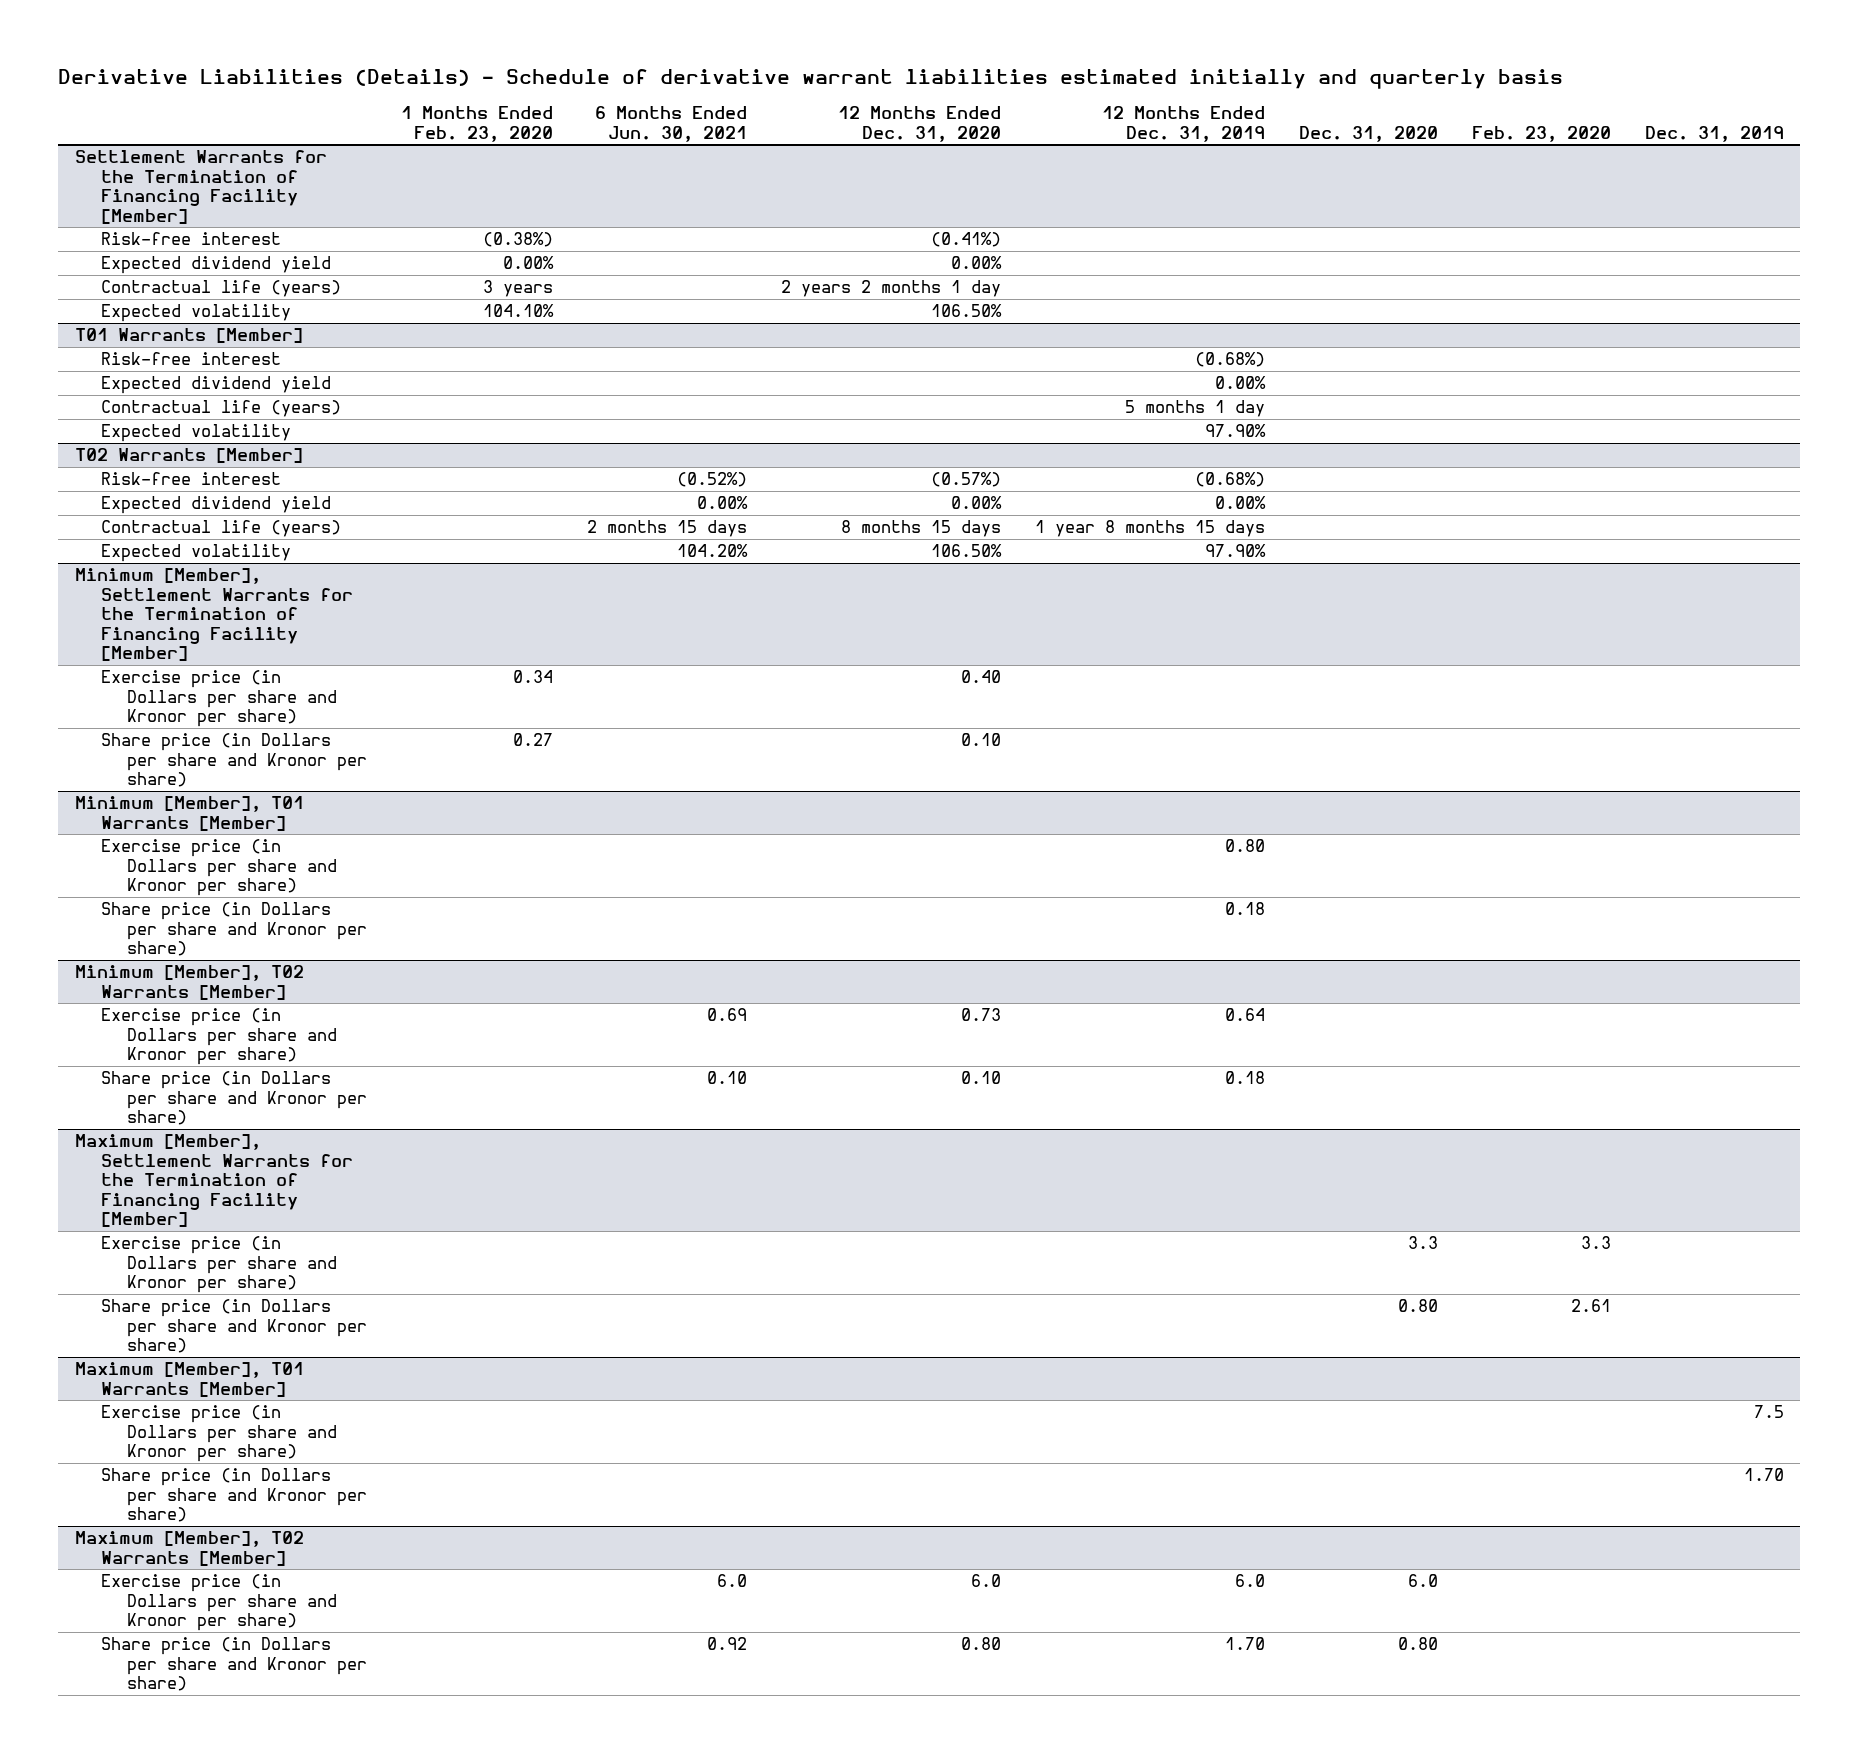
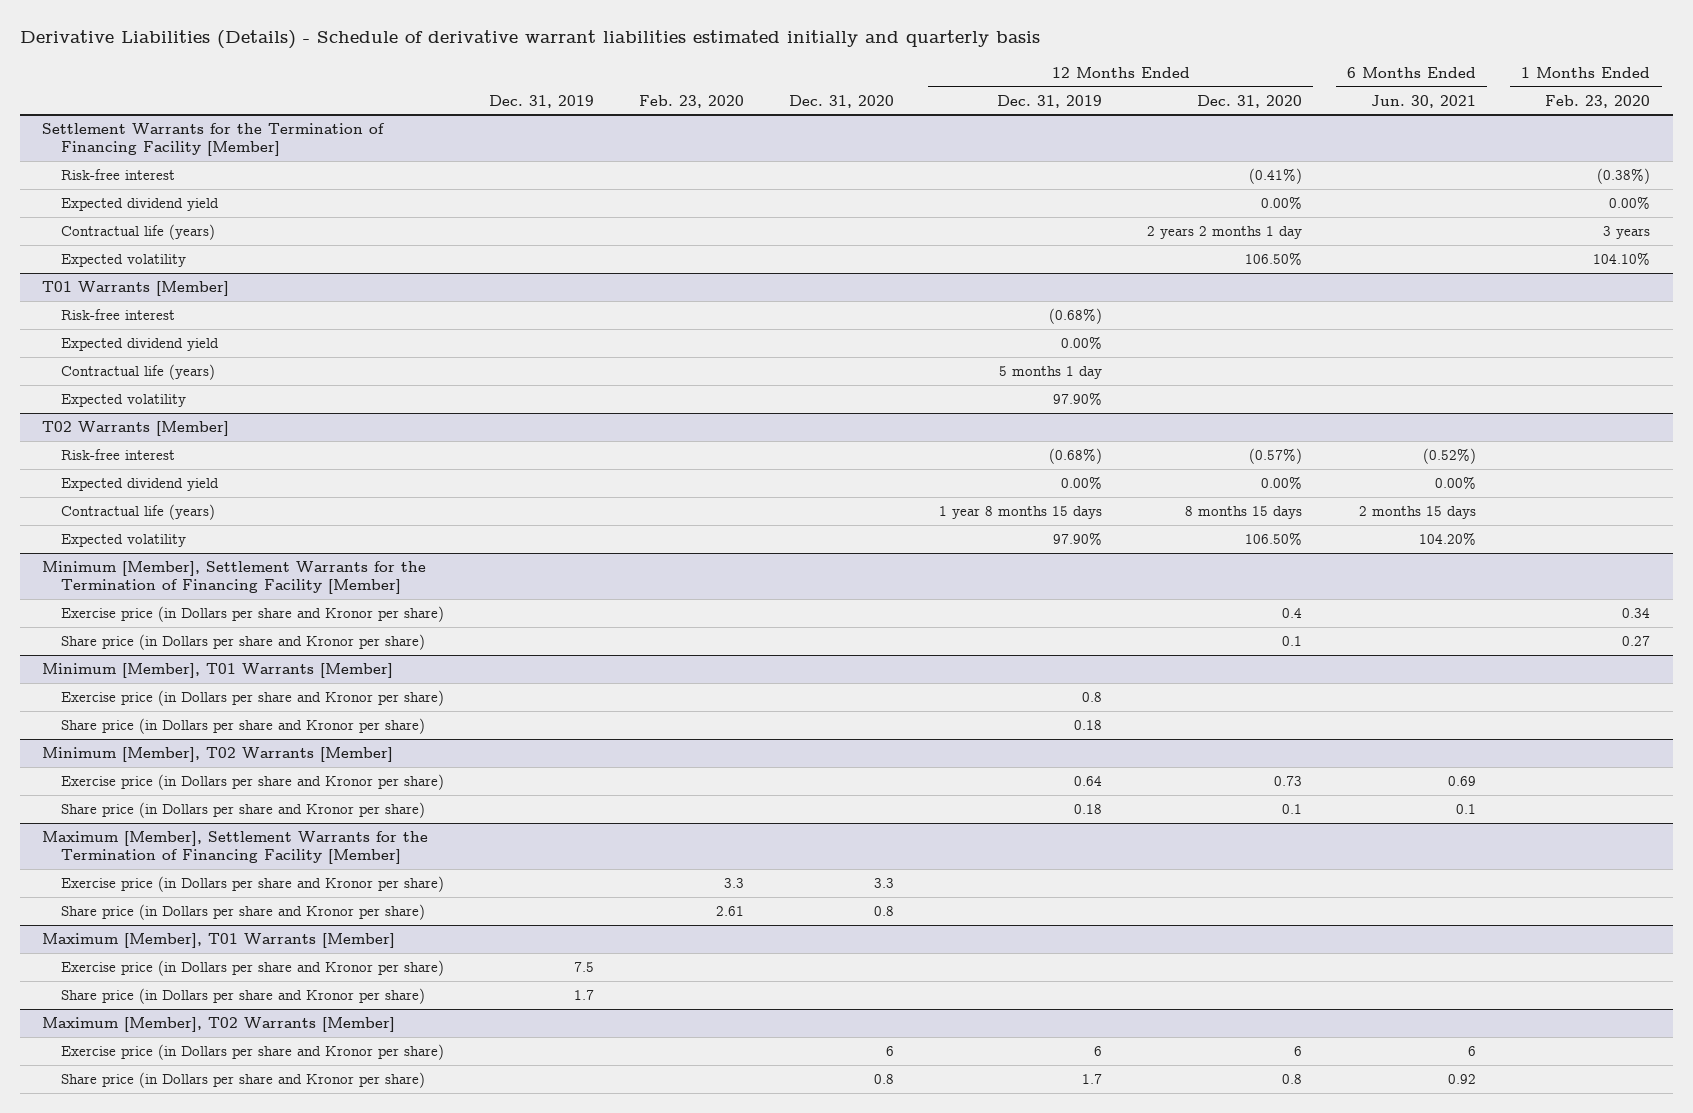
[960,670,1001,684] 0.40 -> [1282,608,1303,619] 0.4
[960,733,1001,747] 0.10 -> [1282,636,1303,647] 0.1
[1224,839,1265,853] 0.80 -> [1082,692,1103,703] 0.8
[706,1071,747,1085] 0.10 -> [1456,804,1477,815] 0.1
[960,1071,1001,1085] 0.10 -> [1282,804,1303,815] 0.1
[1397,1299,1438,1313] 0.80 -> [874,906,895,917] 0.8
[1743,1468,1784,1482] 1.70 -> [574,990,595,1001] 1.7
[716,1574,747,1588] 6.0 -> [1468,1046,1477,1057] 6
[970,1574,1001,1588] 6.0 -> [1294,1046,1303,1057] 6
[1234,1574,1265,1588] 6.0 -> [1094,1046,1103,1057] 6
[1407,1574,1438,1588] 6.0 -> [886,1046,895,1057] 6
[960,1637,1001,1651] 0.80 -> [1282,1074,1303,1085] 0.8
[1224,1637,1265,1651] 1.70 -> [1082,1074,1103,1085] 1.7
[1397,1637,1438,1651] 0.80 -> [874,1074,895,1085] 0.8

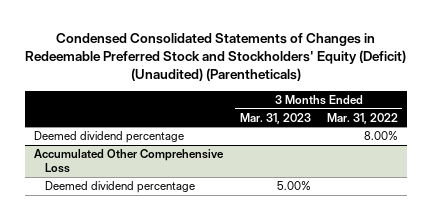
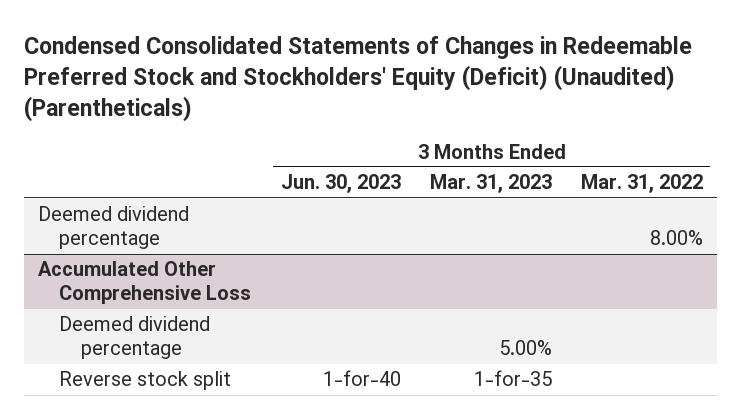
none -> [280,174,401,194] Jun. 30, 2023
none -> [59,371,232,391] Reverse stock split

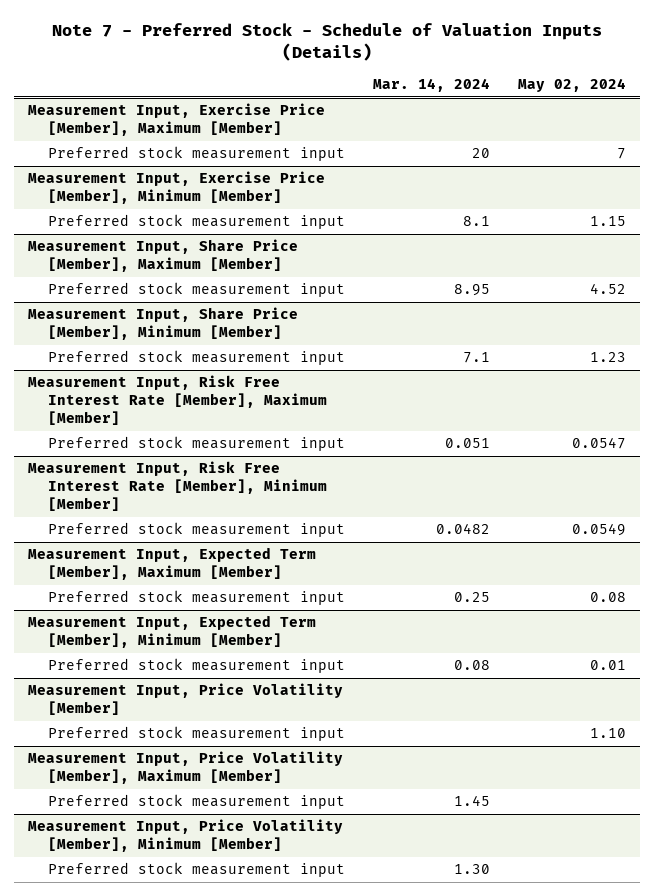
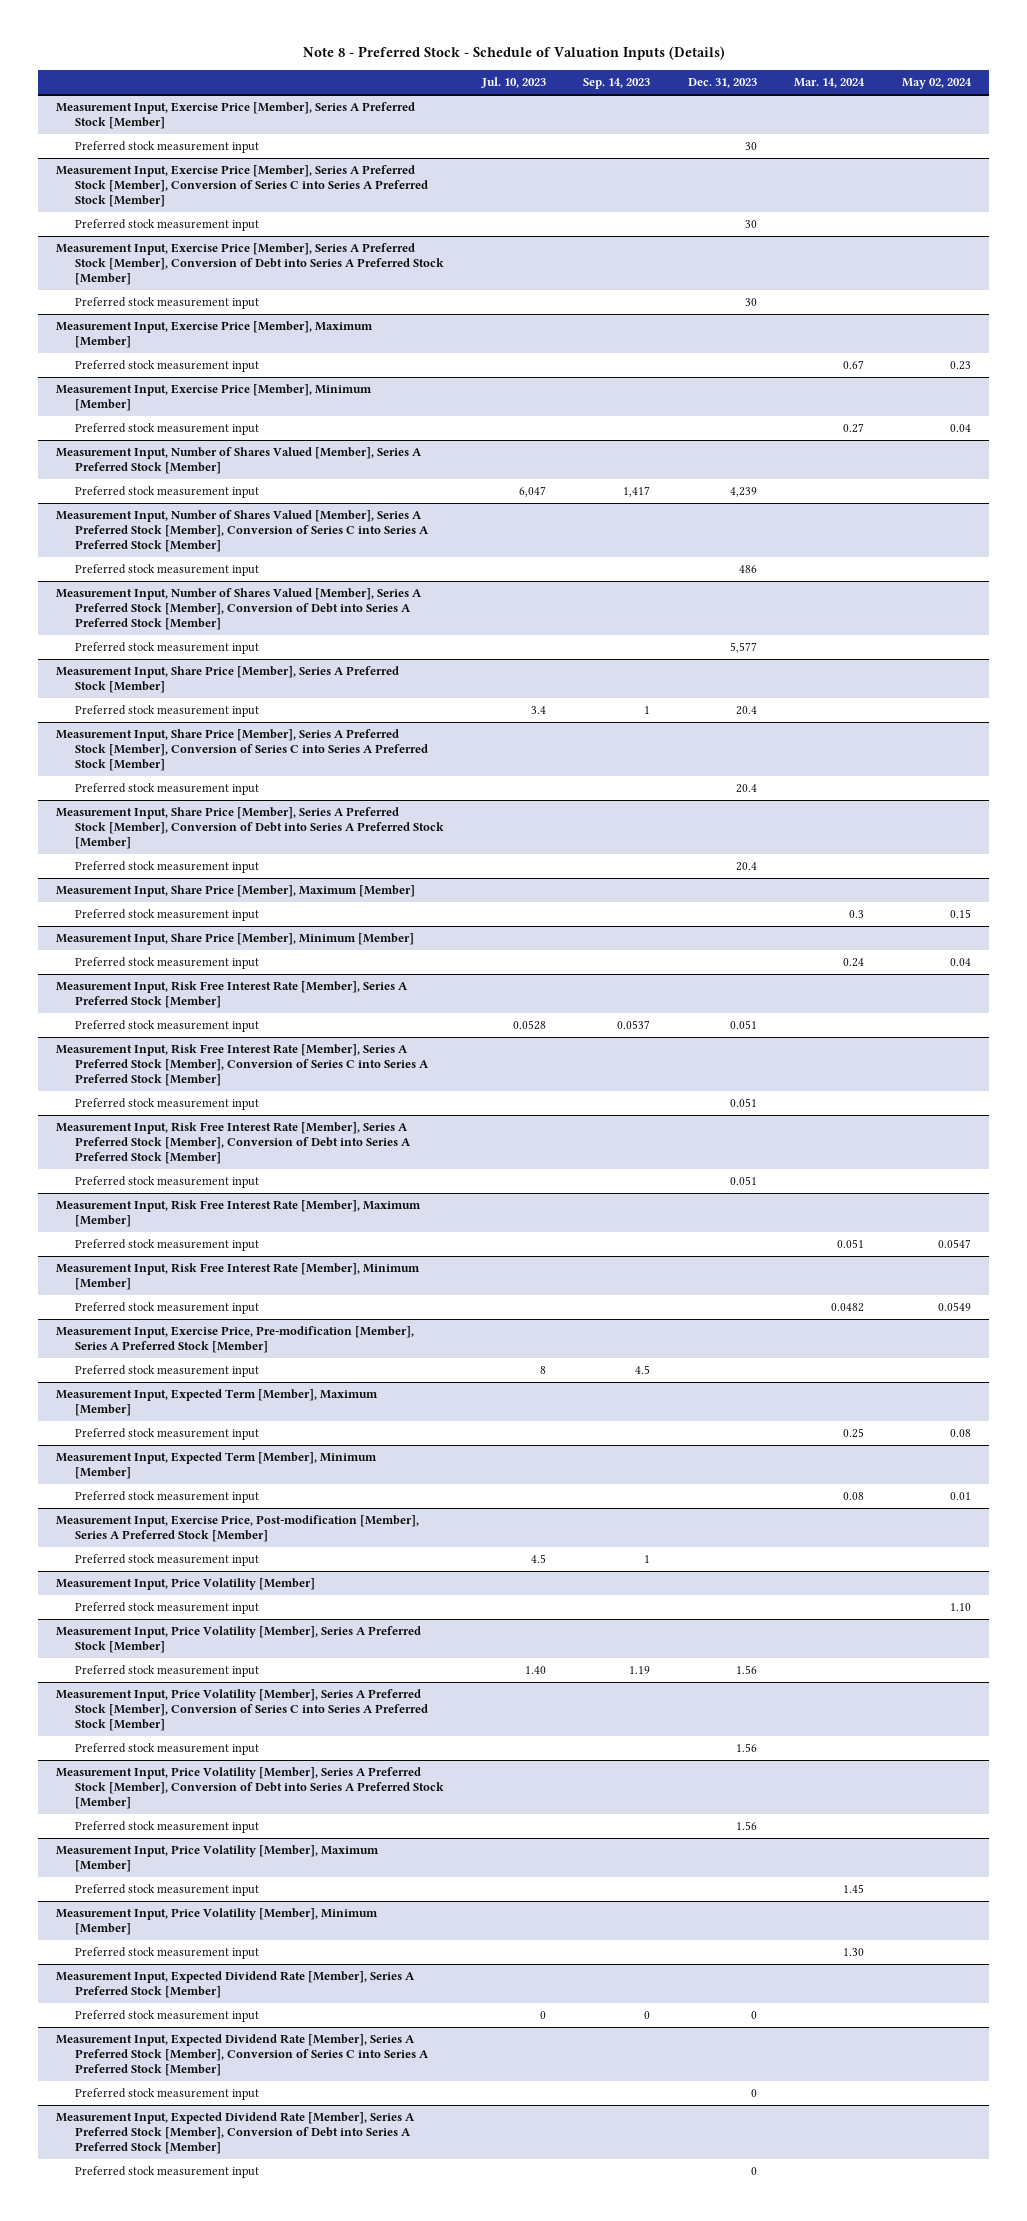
[51,22,602,61] Note 7 - Preferred Stock - Schedule of Valuation Inputs (Details) -> [302,46,725,61] Note 8 - Preferred Stock - Schedule of Valuation Inputs (Details)
none -> [480,77,546,89] Jul. 10, 2023
none -> [583,78,651,90] Sep. 14, 2023
none -> [687,78,757,89] Dec. 31, 2023
none -> [56,102,416,130] Measurement Input, Exercise Price [Member], Series A Preferred Stock [Member]
none -> [75,141,260,154] Preferred stock measurement input
none -> [56,165,429,207] Measurement Input, Exercise Price [Member], Series A Preferred Stock [Member], Conversion of Series C into Series A Preferred Stock [Member]
none -> [75,219,260,232] Preferred stock measurement input
none -> [56,243,445,285] Measurement Input, Exercise Price [Member], Series A Preferred Stock [Member], Conversion of Debt into Series A Preferred Stock [Member]
none -> [75,297,260,310] Preferred stock measurement input
[471,148,490,159] 20 -> [843,360,865,370] 0.67
[616,148,626,160] 7 -> [949,361,971,371] 0.23
[462,216,490,227] 8.1 -> [843,423,865,434] 0.27
[589,216,626,227] 1.15 -> [949,424,971,433] 0.04
none -> [56,447,423,475] Measurement Input, Number of Shares Valued [Member], Series A Preferred Stock [Member]
none -> [75,486,260,499] Preferred stock measurement input
none -> [56,510,430,552] Measurement Input, Number of Shares Valued [Member], Series A Preferred Stock [Member], Conversion of Series C into Series A Preferred Stock [Member]
none -> [75,564,260,577] Preferred stock measurement input
none -> [56,588,423,630] Measurement Input, Number of Shares Valued [Member], Series A Preferred Stock [Member], Conversion of Debt into Series A Preferred Stock [Member]
none -> [75,642,260,655] Preferred stock measurement input
none -> [56,666,400,694] Measurement Input, Share Price [Member], Series A Preferred Stock [Member]
none -> [75,705,260,718] Preferred stock measurement input
none -> [56,729,429,771] Measurement Input, Share Price [Member], Series A Preferred Stock [Member], Conversion of Series C into Series A Preferred Stock [Member]
none -> [75,783,260,796] Preferred stock measurement input
none -> [56,807,445,849] Measurement Input, Share Price [Member], Series A Preferred Stock [Member], Conversion of Debt into Series A Preferred Stock [Member]
none -> [75,861,260,874] Preferred stock measurement input
[453,284,490,297] 8.95 -> [849,910,865,919] 0.3
[589,283,626,295] 4.52 -> [949,909,971,919] 0.15
[462,352,490,364] 7.1 -> [843,958,865,968] 0.24
[589,352,626,363] 1.23 -> [949,958,971,967] 0.04
none -> [56,981,409,1009] Measurement Input, Risk Free Interest Rate [Member], Series A Preferred Stock [Member]
none -> [75,1020,260,1033] Preferred stock measurement input
none -> [56,1044,430,1086] Measurement Input, Risk Free Interest Rate [Member], Series A Preferred Stock [Member], Conversion of Series C into Series A Preferred Stock [Member]
none -> [75,1098,260,1111] Preferred stock measurement input
none -> [56,1122,412,1164] Measurement Input, Risk Free Interest Rate [Member], Series A Preferred Stock [Member], Conversion of Debt into Series A Preferred Stock [Member]
none -> [75,1176,260,1189] Preferred stock measurement input
none -> [56,1326,415,1354] Measurement Input, Exercise Price, Pre-modification [Member], Series A Preferred Stock [Member]
none -> [75,1365,260,1378] Preferred stock measurement input
none -> [56,1515,420,1543] Measurement Input, Exercise Price, Post-modification [Member], Series A Preferred Stock [Member]
none -> [75,1554,260,1567] Preferred stock measurement input
none -> [56,1626,422,1654] Measurement Input, Price Volatility [Member], Series A Preferred Stock [Member]
none -> [75,1665,260,1678] Preferred stock measurement input
none -> [56,1689,429,1731] Measurement Input, Price Volatility [Member], Series A Preferred Stock [Member], Conversion of Series C into Series A Preferred Stock [Member]
none -> [75,1743,260,1756] Preferred stock measurement input
none -> [56,1767,445,1809] Measurement Input, Price Volatility [Member], Series A Preferred Stock [Member], Conversion of Debt into Series A Preferred Stock [Member]
none -> [75,1821,260,1834] Preferred stock measurement input
none -> [56,1971,416,1999] Measurement Input, Expected Dividend Rate [Member], Series A Preferred Stock [Member]
none -> [75,2010,260,2023] Preferred stock measurement input
none -> [56,2034,430,2076] Measurement Input, Expected Dividend Rate [Member], Series A Preferred Stock [Member], Conversion of Series C into Series A Preferred Stock [Member]
none -> [75,2088,260,2101] Preferred stock measurement input
none -> [56,2112,416,2154] Measurement Input, Expected Dividend Rate [Member], Series A Preferred Stock [Member], Conversion of Debt into Series A Preferred Stock [Member]
none -> [75,2166,260,2179] Preferred stock measurement input

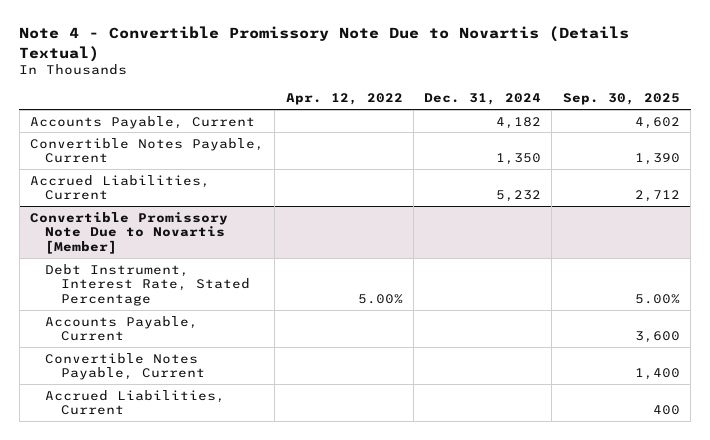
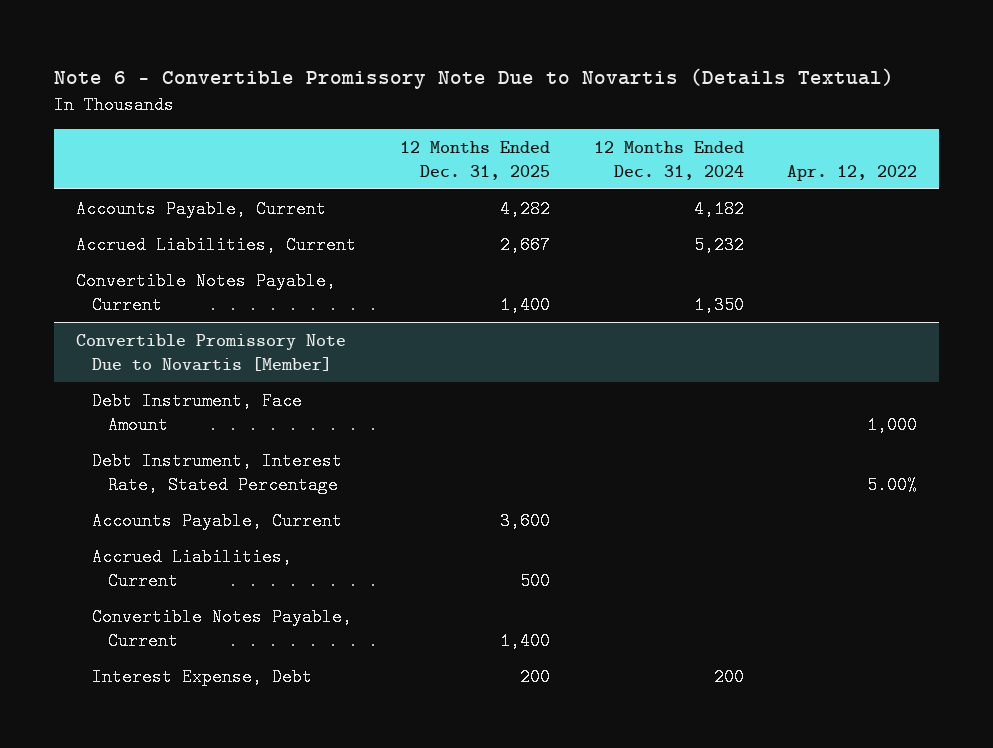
[19,26,630,62] Note 4 - Convertible Promissory Note Due to Novartis (Details Textual) -> [54,67,895,89] Note 6 - Convertible Promissory Note Due to Novartis (Details Textual)
[424,93,542,106] Dec. 31, 2024 -> none
[562,93,680,106] Sep. 30, 2025 -> none
none -> [399,140,550,180] 12 Months Ended Dec. 31, 2025
none -> [593,140,744,180] 12 Months Ended Dec. 31, 2024
[29,137,264,164] Convertible Notes Payable, Current -> [76,271,337,314] Convertible Notes Payable, Current
none -> [91,391,302,434] Debt Instrument, Face Amount
[45,352,205,381] Convertible Notes Payable, Current -> [91,607,352,650] Convertible Notes Payable, Current
none -> [91,667,312,686] Interest Expense, Debt

